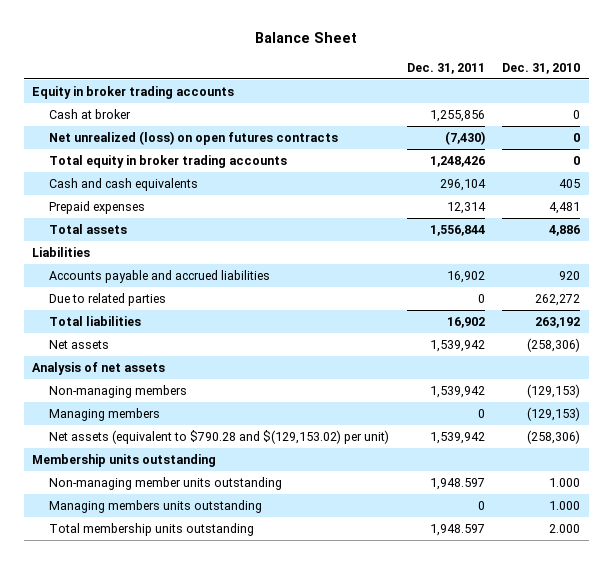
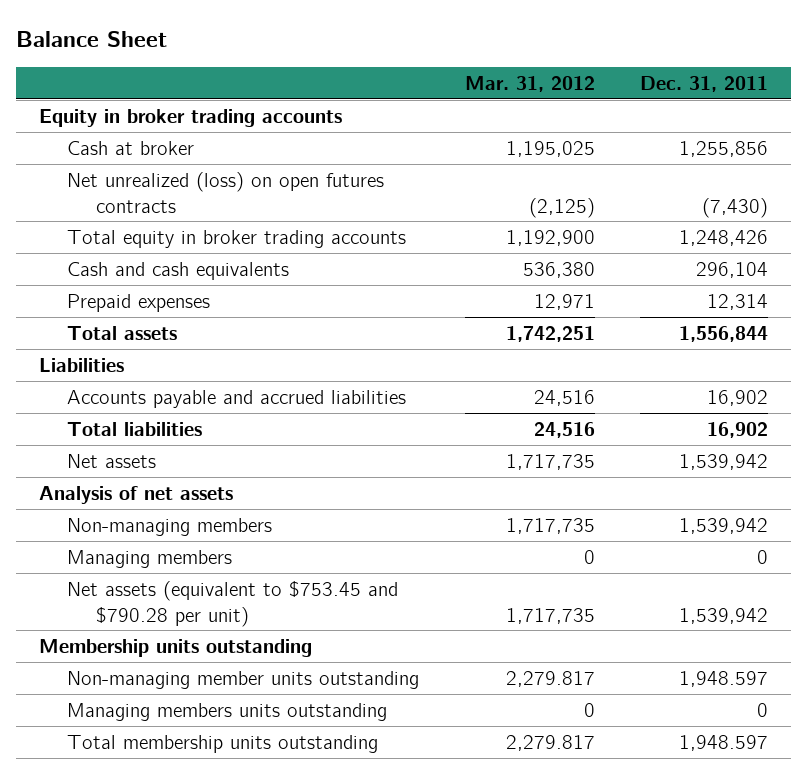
[502,62,581,74] Dec. 31, 2010 -> none
none -> [464,75,595,92] Mar. 31, 2012
[49,292,167,306] Due to related parties -> none
[49,429,390,444] Net assets (equivalent to $790.28 and $(129,153.02) per unit) -> [67,580,399,627] Net assets (equivalent to $753.45 and $790.28 per unit)

